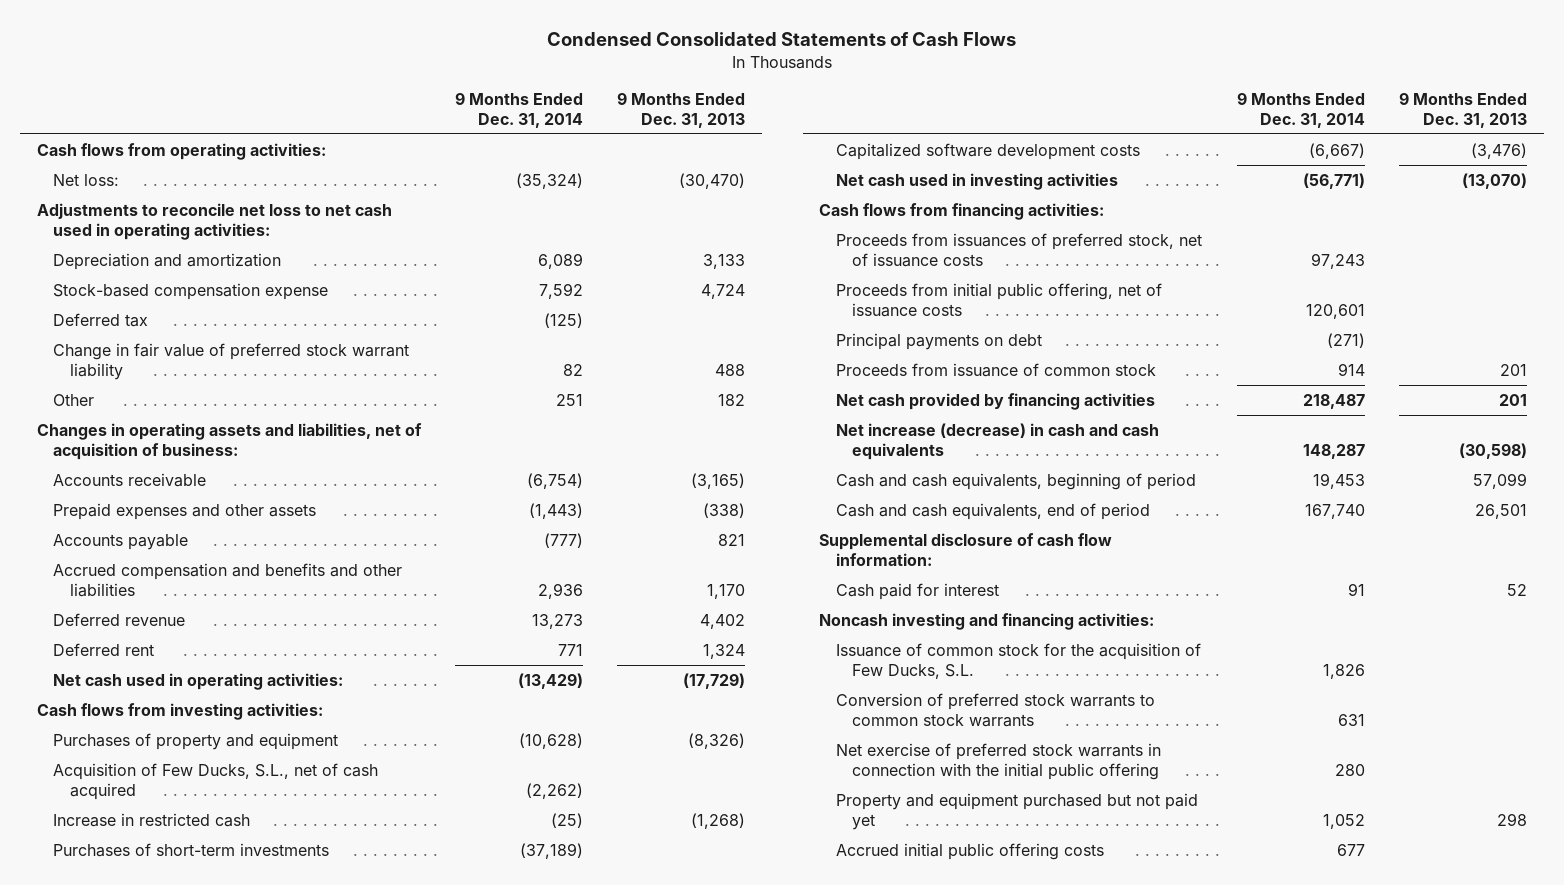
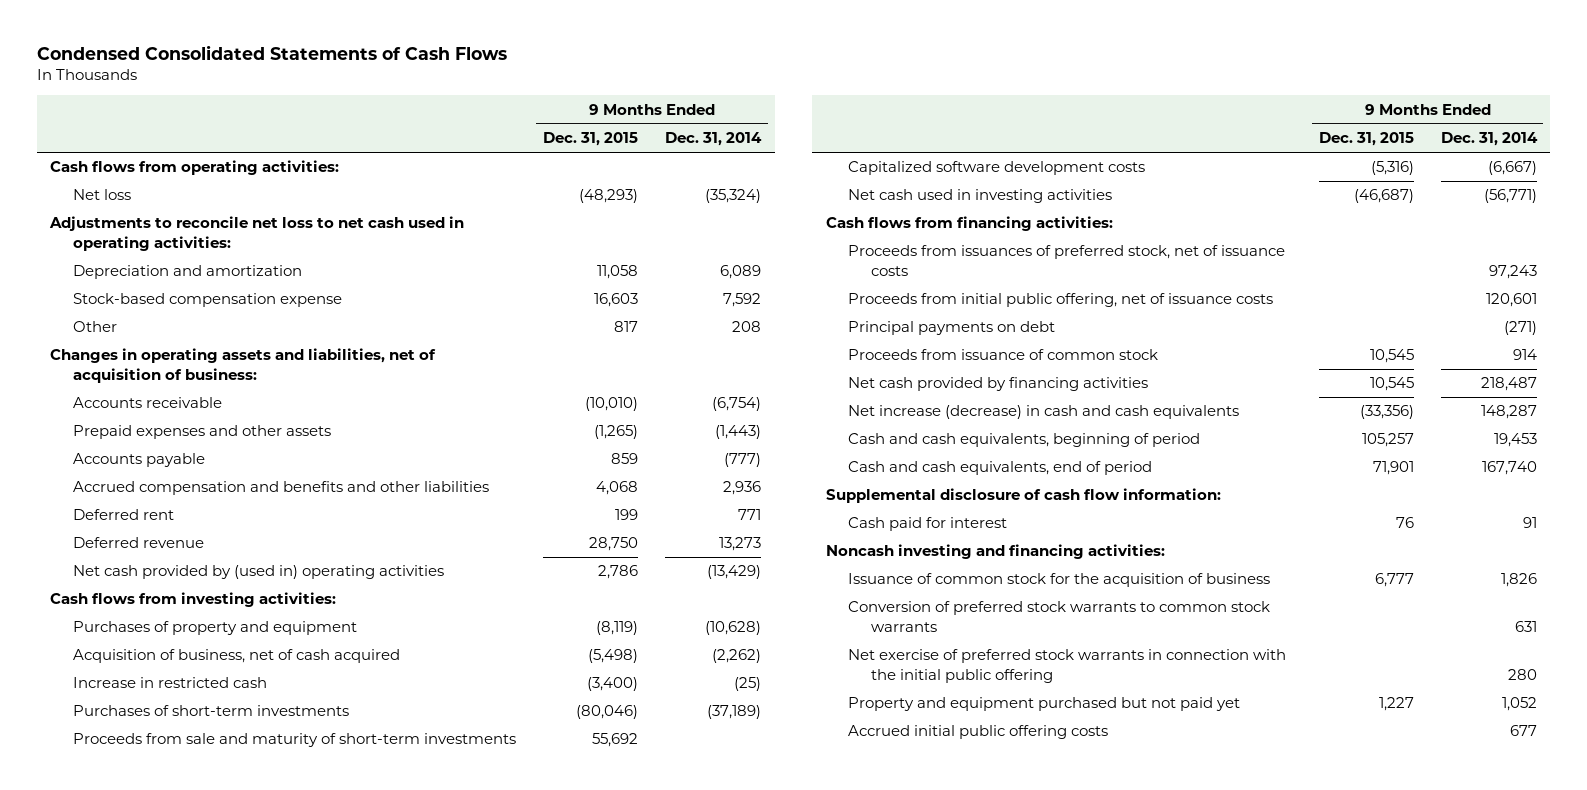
[617,91,746,128] 9 Months Ended Dec. 31, 2013 -> none
none -> [543,132,639,147] Dec. 31, 2015
[53,174,120,187] Net loss: -> [72,189,131,201] Net loss
[53,313,149,328] Deferred tax -> none
[53,343,410,380] Change in fair value of preferred stock warrant liability -> none
[556,394,584,407] 251 -> [732,321,762,333] 208
[53,613,186,627] Deferred revenue -> [72,537,204,549] Deferred revenue
[53,673,344,691] Net cash used in operating activities: -> [72,565,444,580] Net cash provided by (used in) operating activities
[53,763,379,800] Acquisition of Few Ducks, S.L., net of cash acquired -> [72,649,400,664] Acquisition of business, net of cash acquired
none -> [72,733,516,748] Proceeds from sale and maturity of short-term investments
[835,643,1201,679] Issuance of common stock for the acquisition of Few Ducks, S.L. -> [848,573,1271,588] Issuance of common stock for the acquisition of business

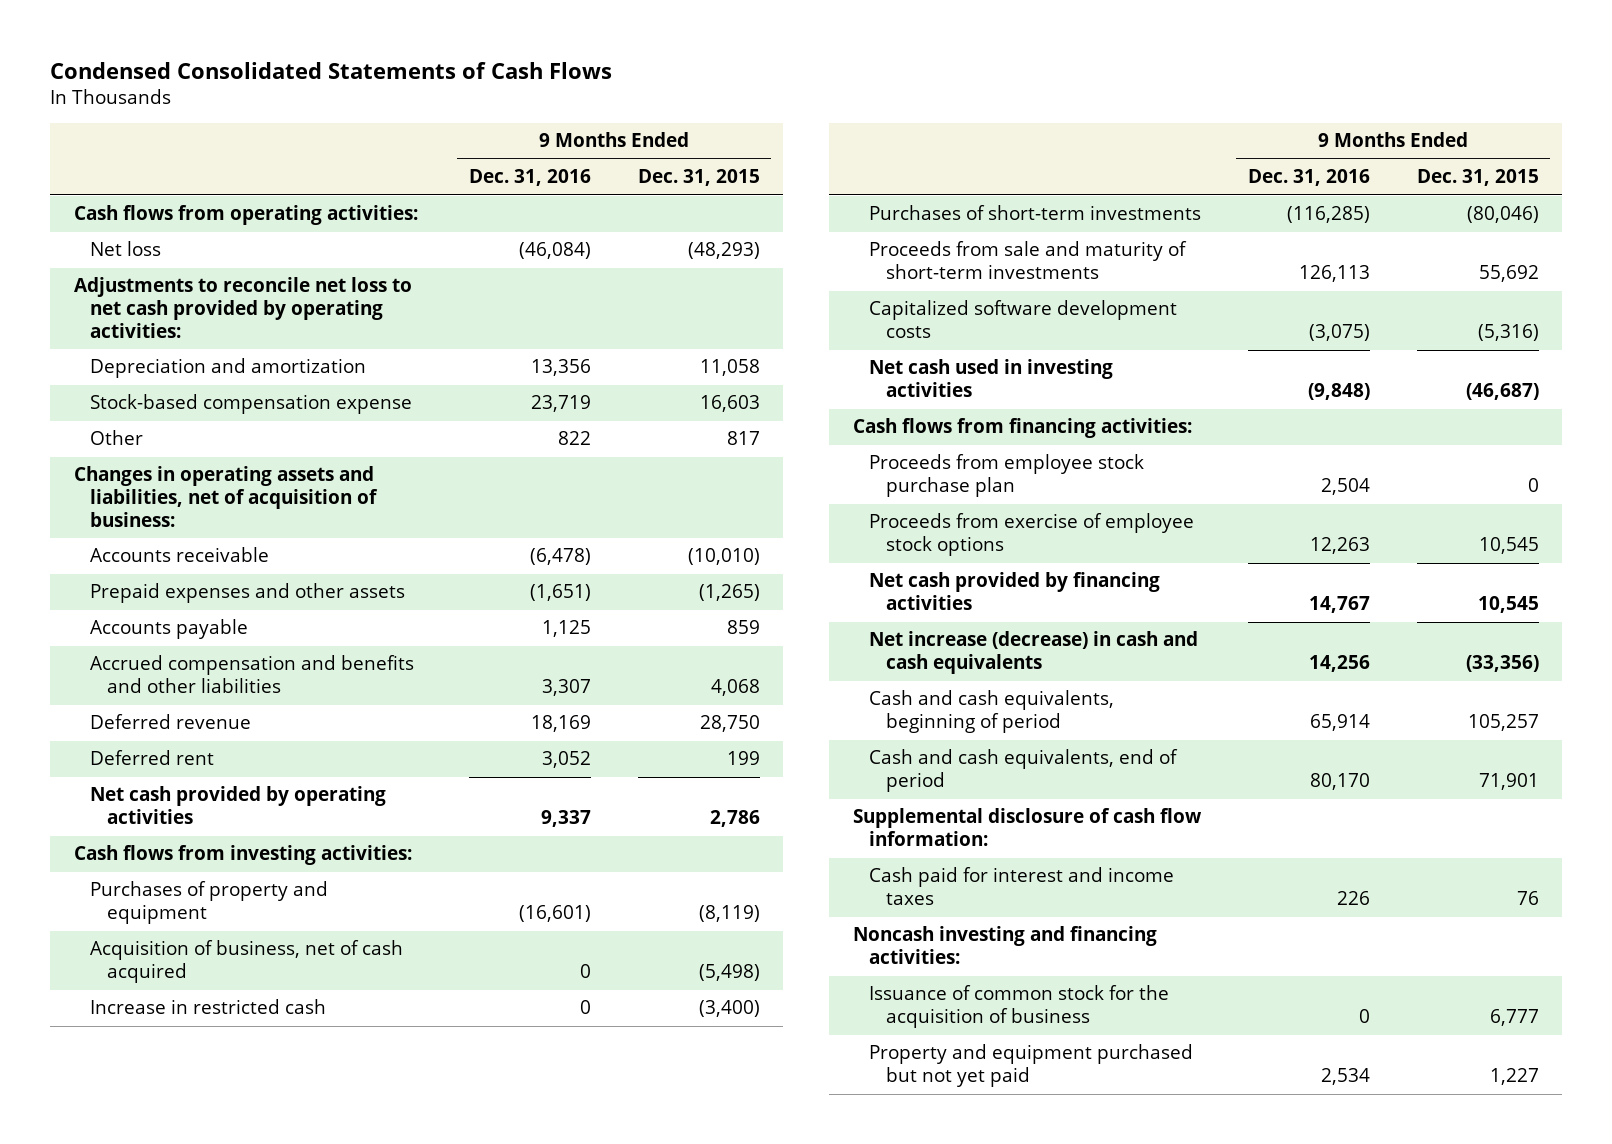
[665,132,763,147] Dec. 31, 2014 -> none
none -> [468,169,591,187] Dec. 31, 2016
[49,216,465,251] Adjustments to reconcile net loss to net cash used in operating activities: -> [73,277,412,339] Adjustments to reconcile net loss to net cash provided by operating activities:
[72,509,174,521] Deferred rent -> [90,750,215,766] Deferred rent
[72,565,444,580] Net cash provided by (used in) operating activities -> [90,786,387,825] Net cash provided by operating activities
[848,245,1286,276] Proceeds from issuances of preferred stock, net of issuance costs -> none
[848,293,1274,308] Proceeds from initial public offering, net of issuance costs -> none
[848,321,1056,336] Principal payments on debt -> none
none -> [869,454,1145,498] Proceeds from employee stock purchase plan
[848,349,1159,361] Proceeds from issuance of common stock -> [869,513,1195,557] Proceeds from exercise of employee stock options
[848,517,1008,532] Cash paid for interest -> [869,867,1175,906] Cash paid for interest and income taxes
[848,601,1271,632] Conversion of preferred stock warrants to common stock warrants -> none
[848,649,1287,683] Net exercise of preferred stock warrants in connection with the initial public offering -> none
[848,725,1109,740] Accrued initial public offering costs -> none
[848,697,1241,712] Property and equipment purchased but not paid yet -> [869,1044,1194,1088] Property and equipment purchased but not yet paid

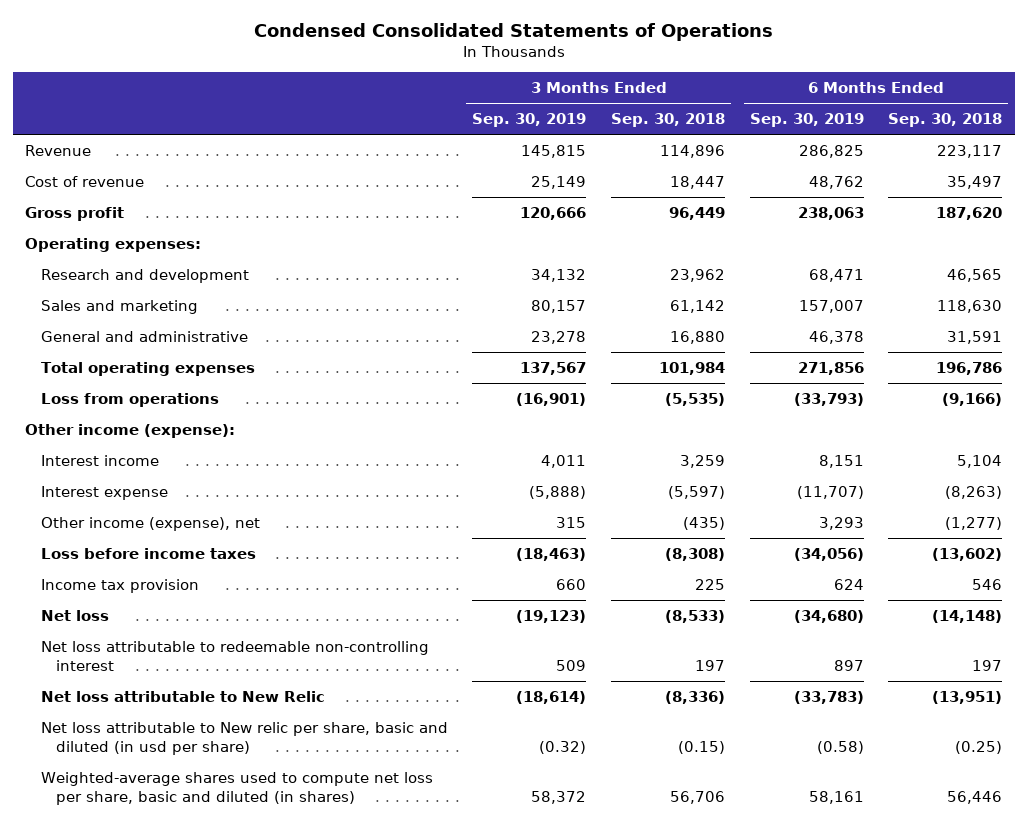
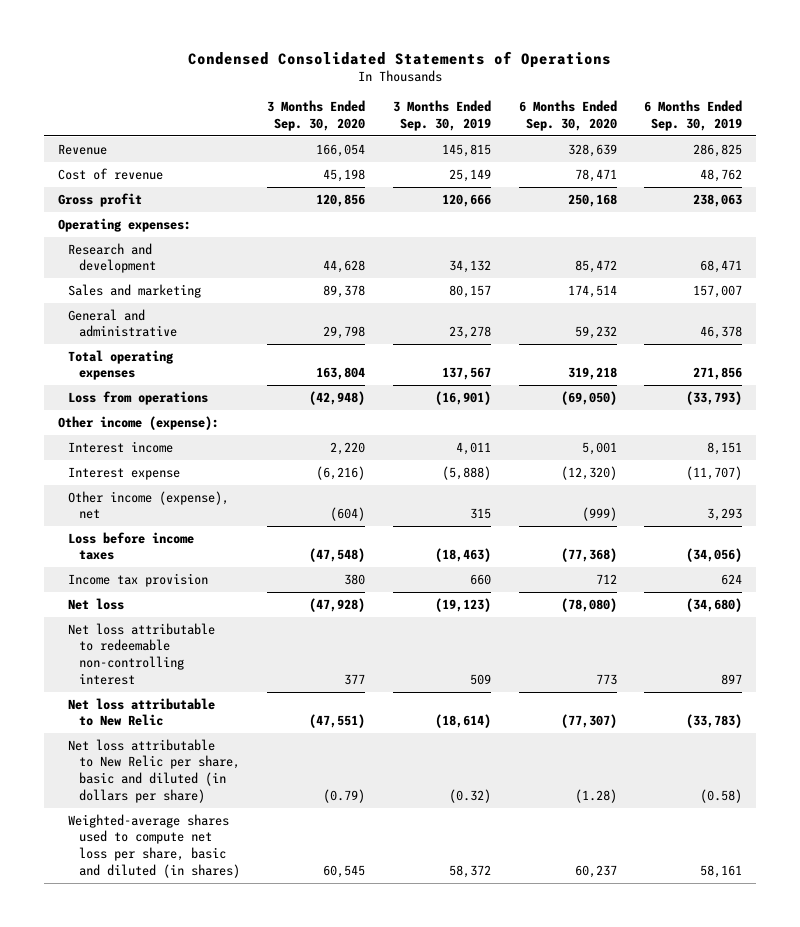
[611,113,726,128] Sep. 30, 2018 -> none
[888,113,1003,128] Sep. 30, 2018 -> none
none -> [267,100,366,131] 3 Months Ended Sep. 30, 2020
none -> [518,100,617,131] 6 Months Ended Sep. 30, 2020
[40,721,448,756] Net loss attributable to New relic per share, basic and diluted (in usd per share) -> [68,738,240,803] Net loss attributable to New Relic per share, basic and diluted (in dollars per share)

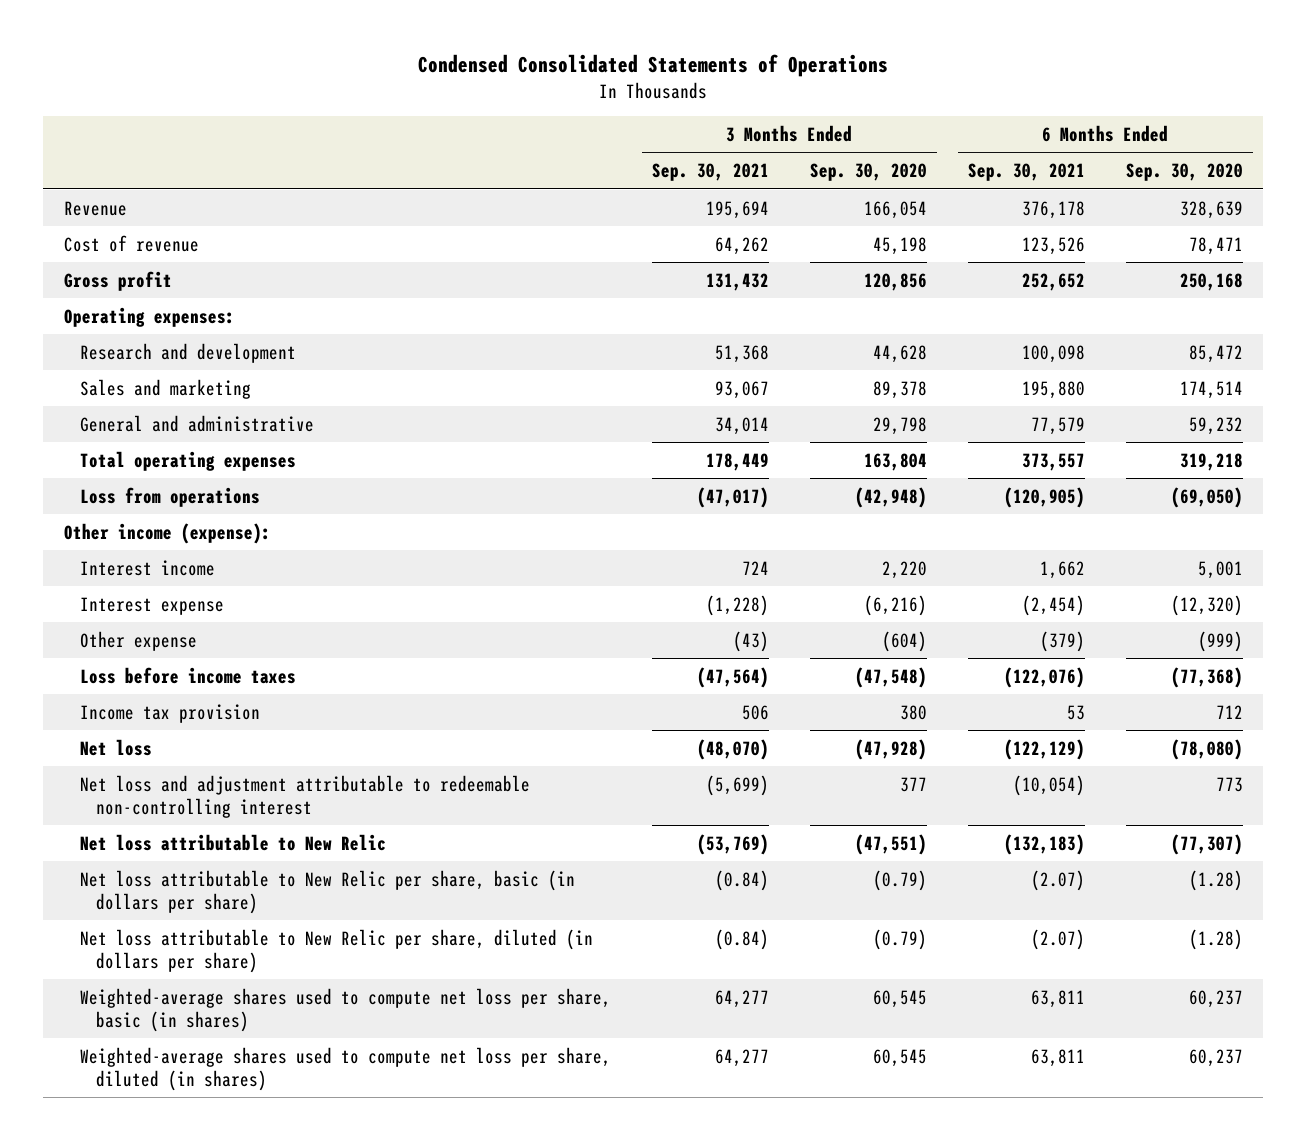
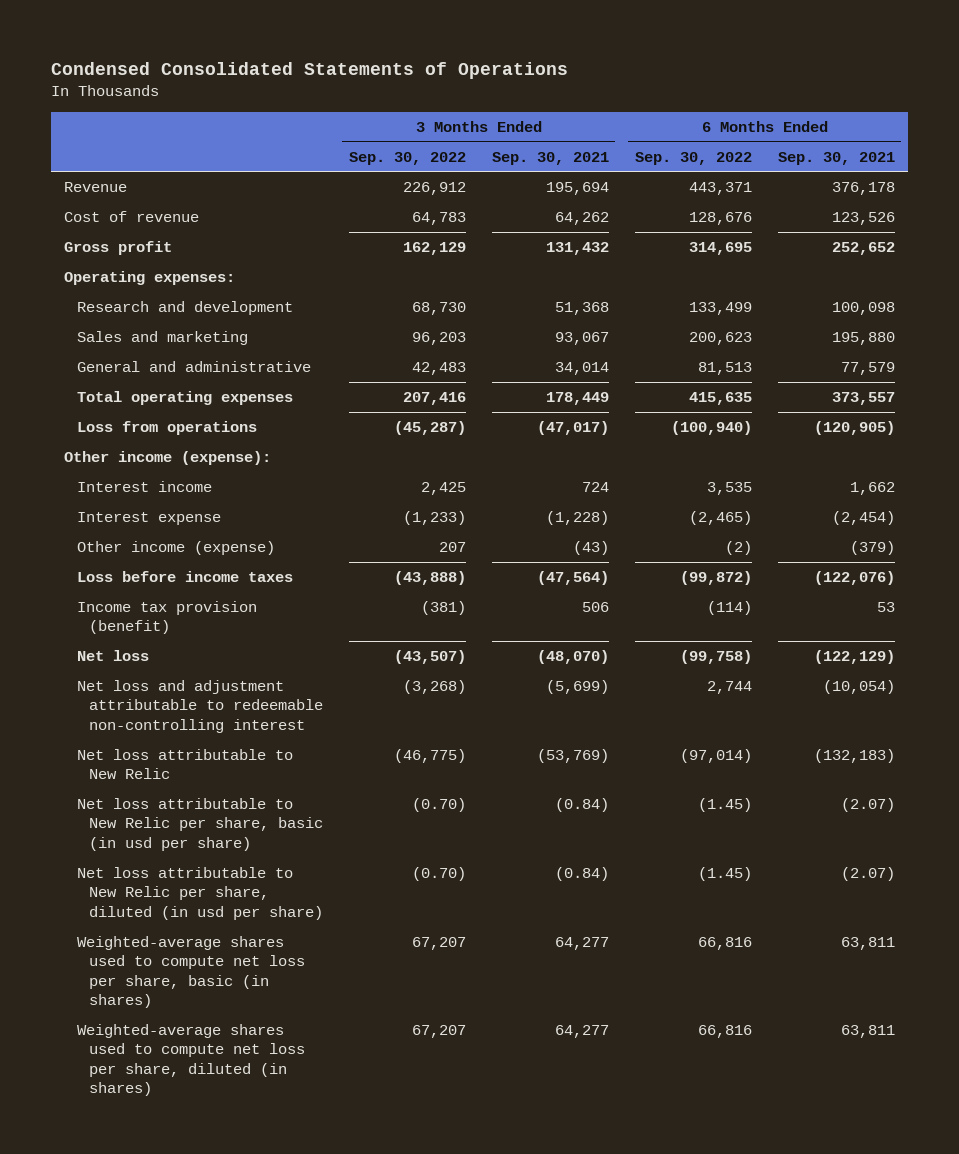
[809,163,927,182] Sep. 30, 2020 -> none
[1125,163,1243,182] Sep. 30, 2020 -> none
none -> [348,151,466,165] Sep. 30, 2022
none -> [634,151,752,165] Sep. 30, 2022
[80,630,198,651] Other expense -> [76,540,275,555] Other income (expense)
[80,703,261,723] Income tax provision -> [76,600,257,635] Income tax provision (benefit)
[80,869,576,914] Net loss attributable to New Relic per share, basic (in dollars per share) -> [76,797,323,851] Net loss attributable to New Relic per share, basic (in usd per share)
[80,928,594,973] Net loss attributable to New Relic per share, diluted (in dollars per share) -> [76,866,323,920] Net loss attributable to New Relic per share, diluted (in usd per share)

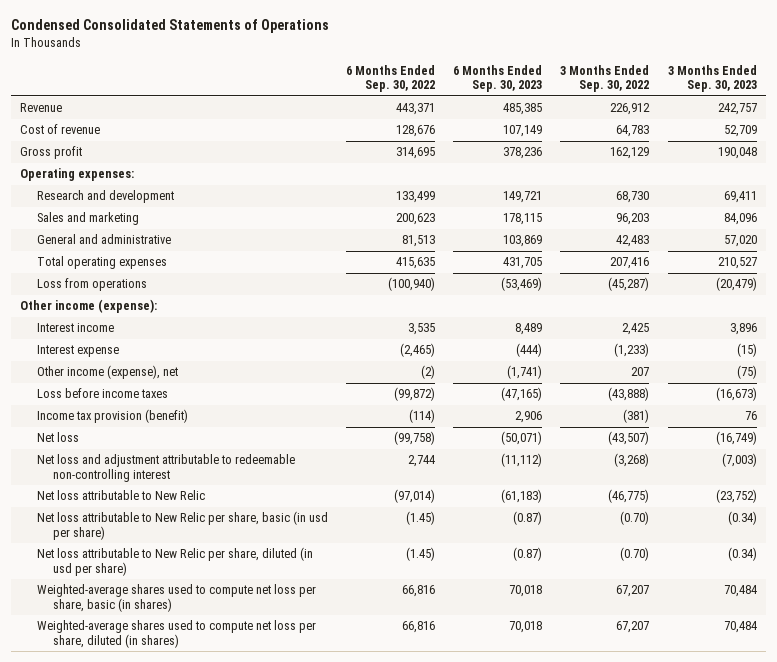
[491,151,609,165] Sep. 30, 2021 -> none
[777,151,895,165] Sep. 30, 2021 -> none
none -> [453,64,543,93] 6 Months Ended Sep. 30, 2023
none -> [667,64,757,93] 3 Months Ended Sep. 30, 2023
[76,540,275,555] Other income (expense) -> [36,365,178,380] Other income (expense), net

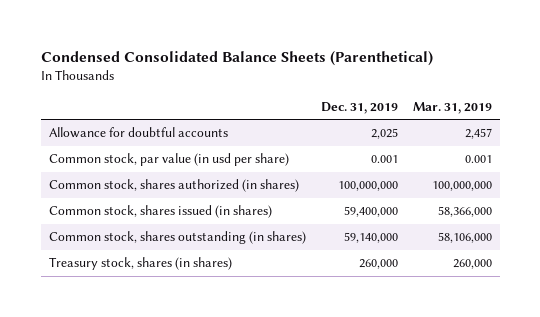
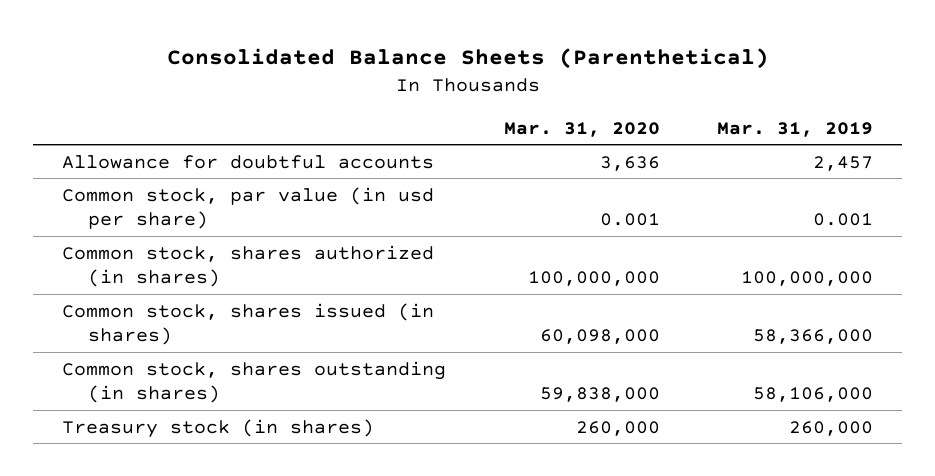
[40,50,433,66] Condensed Consolidated Balance Sheets (Parenthetical) -> [166,48,769,70] Consolidated Balance Sheets (Parenthetical)
[320,101,398,114] Dec. 31, 2019 -> none
none -> [503,121,660,137] Mar. 31, 2020
[48,257,232,271] Treasury stock, shares (in shares) -> [62,418,375,438] Treasury stock (in shares)

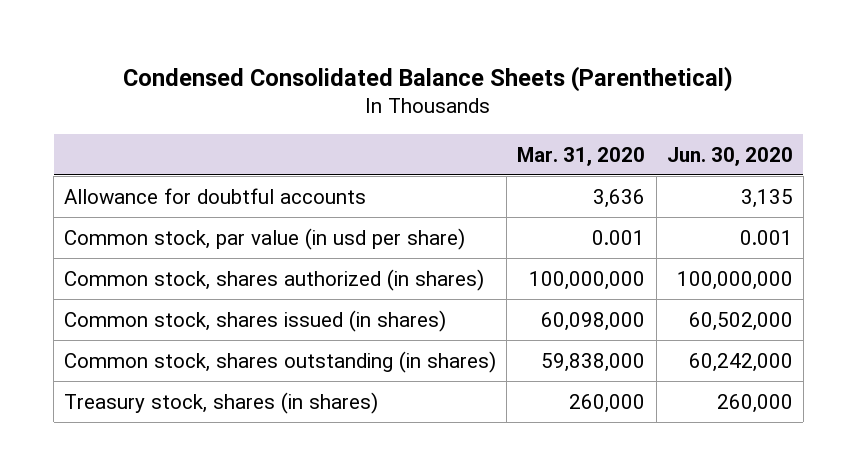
[166,48,769,70] Consolidated Balance Sheets (Parenthetical) -> [123,65,734,92] Condensed Consolidated Balance Sheets (Parenthetical)
[717,121,874,137] Mar. 31, 2019 -> none
none -> [666,146,793,166] Jun. 30, 2020
[62,418,375,438] Treasury stock (in shares) -> [64,391,379,414] Treasury stock, shares (in shares)

